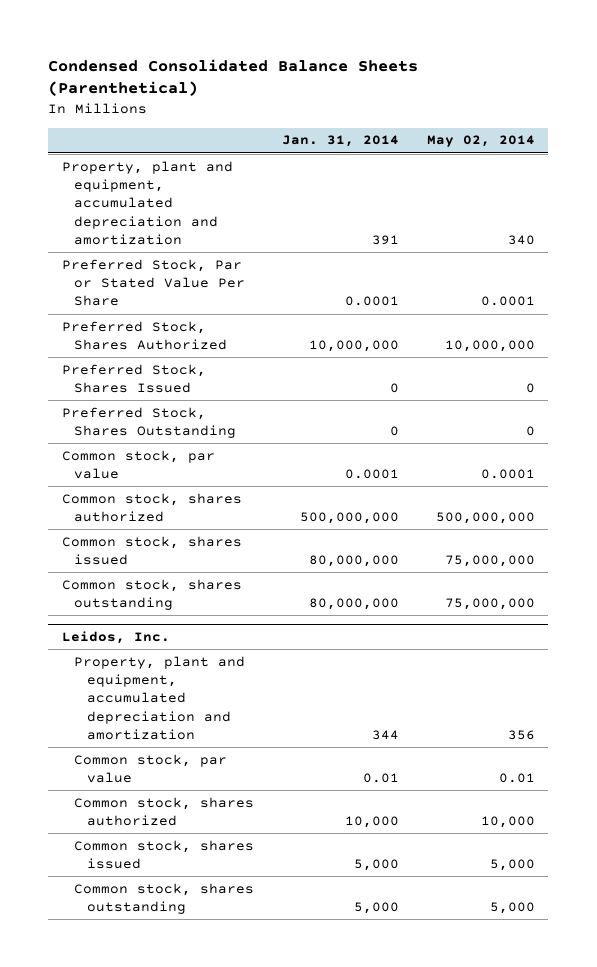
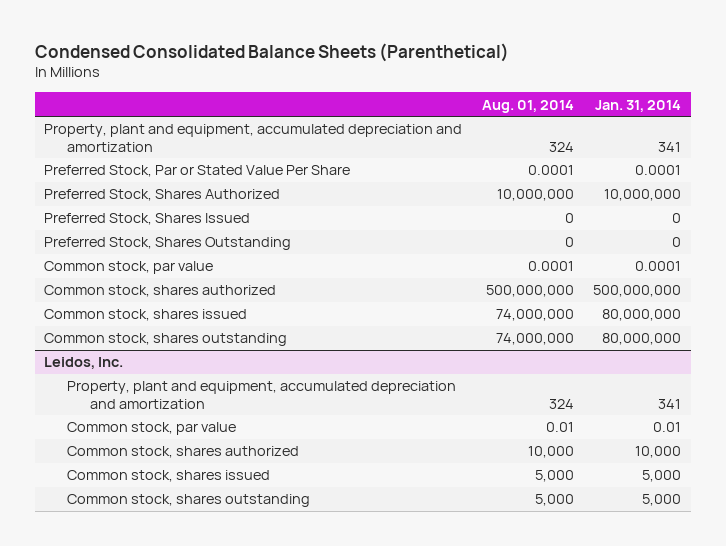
[426,135,535,148] May 02, 2014 -> none
none -> [481,99,574,113] Aug. 01, 2014
[371,235,399,246] 391 -> [658,141,682,152] 341
[371,730,399,741] 344 -> [658,398,682,409] 341

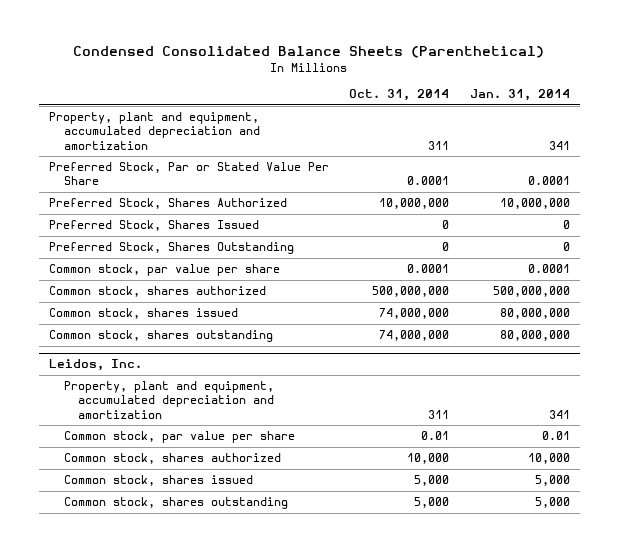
[481,99,574,113] Aug. 01, 2014 -> none
none -> [349,89,450,102] Oct. 31, 2014
[44,261,214,275] Common stock, par value -> [48,264,280,277] Common stock, par value per share
[67,422,237,436] Common stock, par value -> [63,431,295,444] Common stock, par value per share

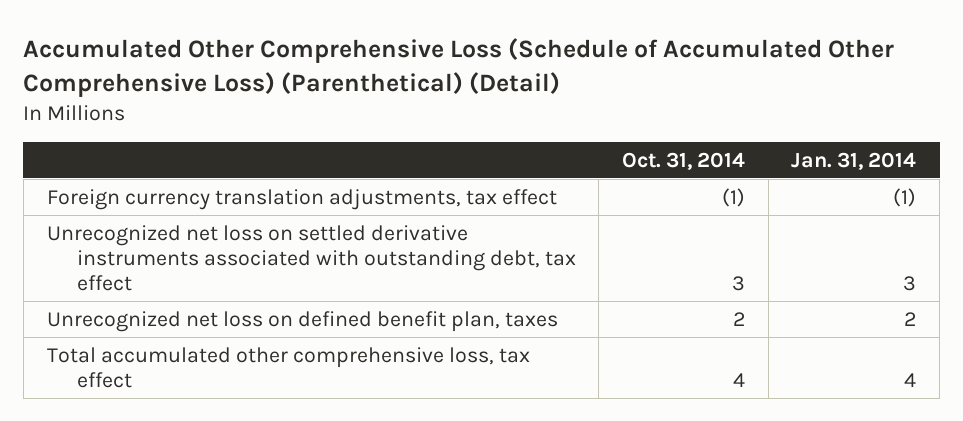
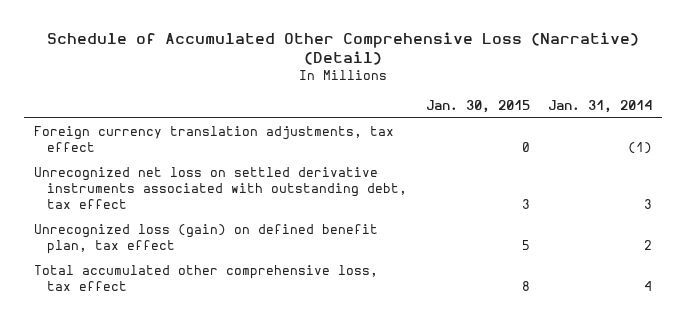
[23,38,895,98] Accumulated Other Comprehensive Loss (Schedule of Accumulated Other Comprehensive Loss) (Parenthetical) (Detail) -> [47,31,640,66] Schedule of Accumulated Other Comprehensive Loss (Narrative) (Detail)
[622,151,746,170] Oct. 31, 2014 -> none
none -> [425,99,530,113] Jan. 30, 2015
[46,310,558,332] Unrecognized net loss on defined benefit plan, taxes -> [33,224,378,255] Unrecognized loss (gain) on defined benefit plan, tax effect

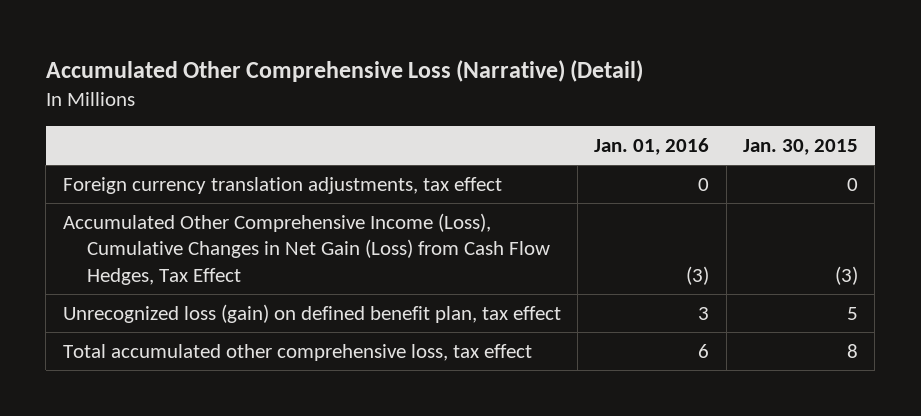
[47,31,640,66] Schedule of Accumulated Other Comprehensive Loss (Narrative) (Detail) -> [45,59,643,82] Accumulated Other Comprehensive Loss (Narrative) (Detail)
[548,99,653,113] Jan. 31, 2014 -> none
none -> [594,137,710,155] Jan. 01, 2016
[33,167,408,209] Unrecognized net loss on settled derivative instruments associated with outstanding debt, tax effect -> none
none -> [62,212,551,285] Accumulated Other Comprehensive Income (Loss), Cumulative Changes in Net Gain (Loss) from Cash Flow Hedges, Tax Effect

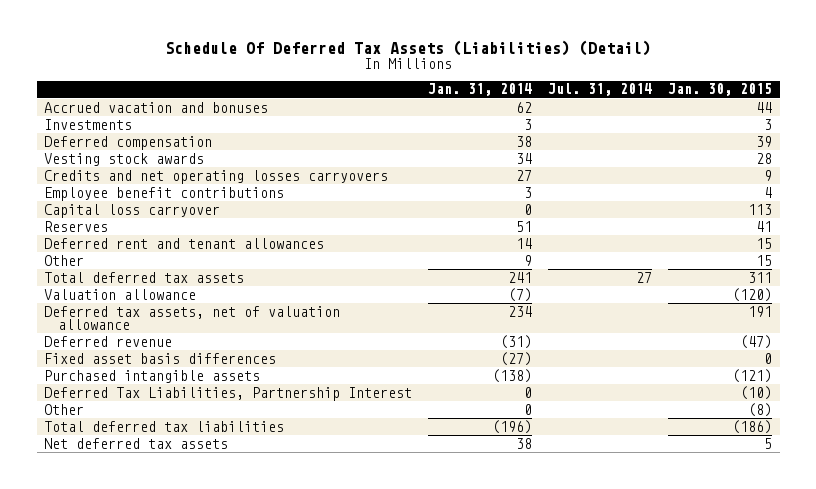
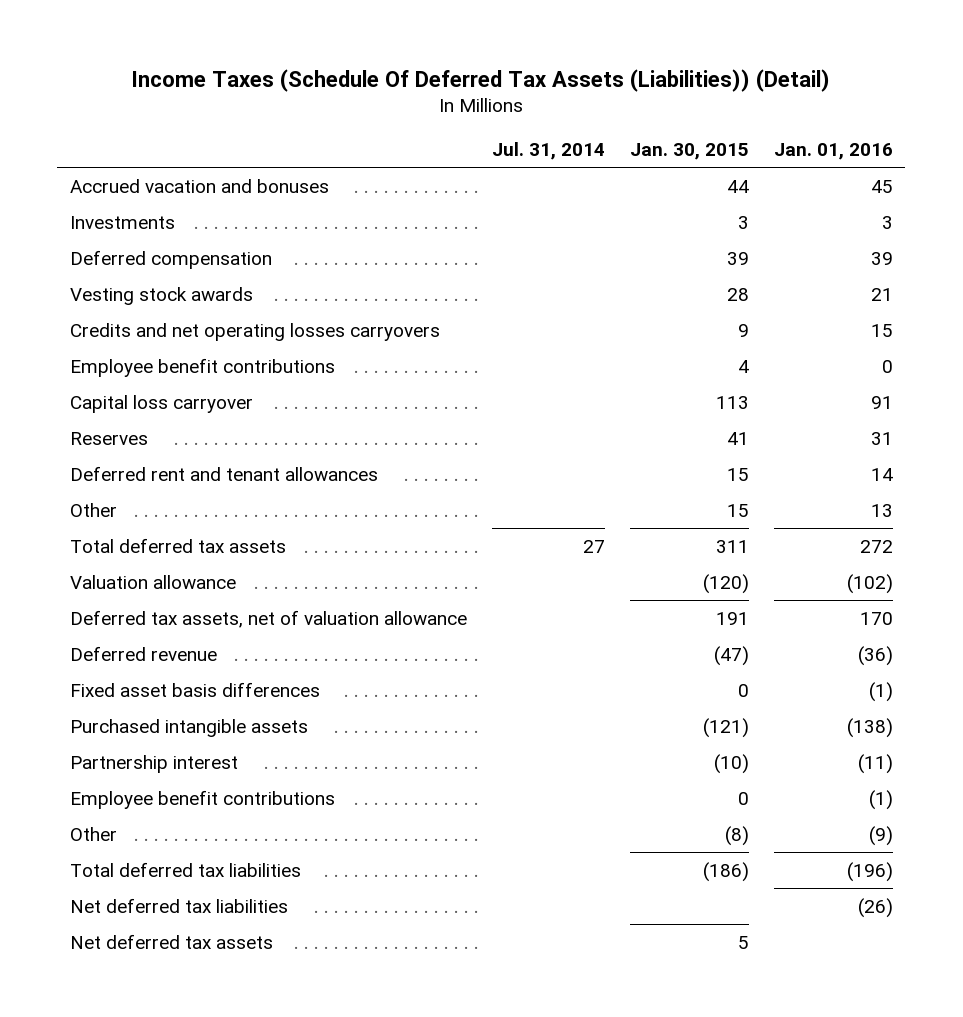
[165,40,652,57] Schedule Of Deferred Tax Assets (Liabilities) (Detail) -> [131,68,831,92] Income Taxes (Schedule Of Deferred Tax Assets (Liabilities)) (Detail)
[428,83,533,97] Jan. 31, 2014 -> none
none -> [773,143,893,161] Jan. 01, 2016
[44,386,413,401] Deferred Tax Liabilities, Partnership Interest -> [69,754,238,773] Partnership interest
none -> [69,789,335,809] Employee benefit contributions
none -> [69,897,288,913] Net deferred tax liabilities

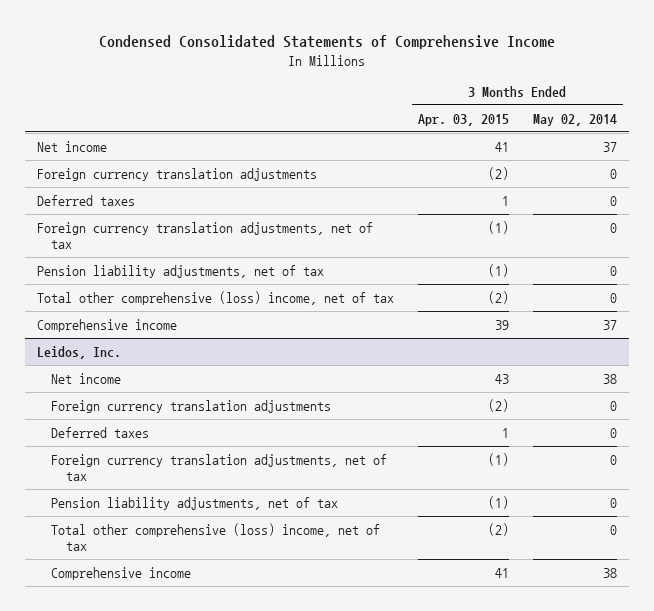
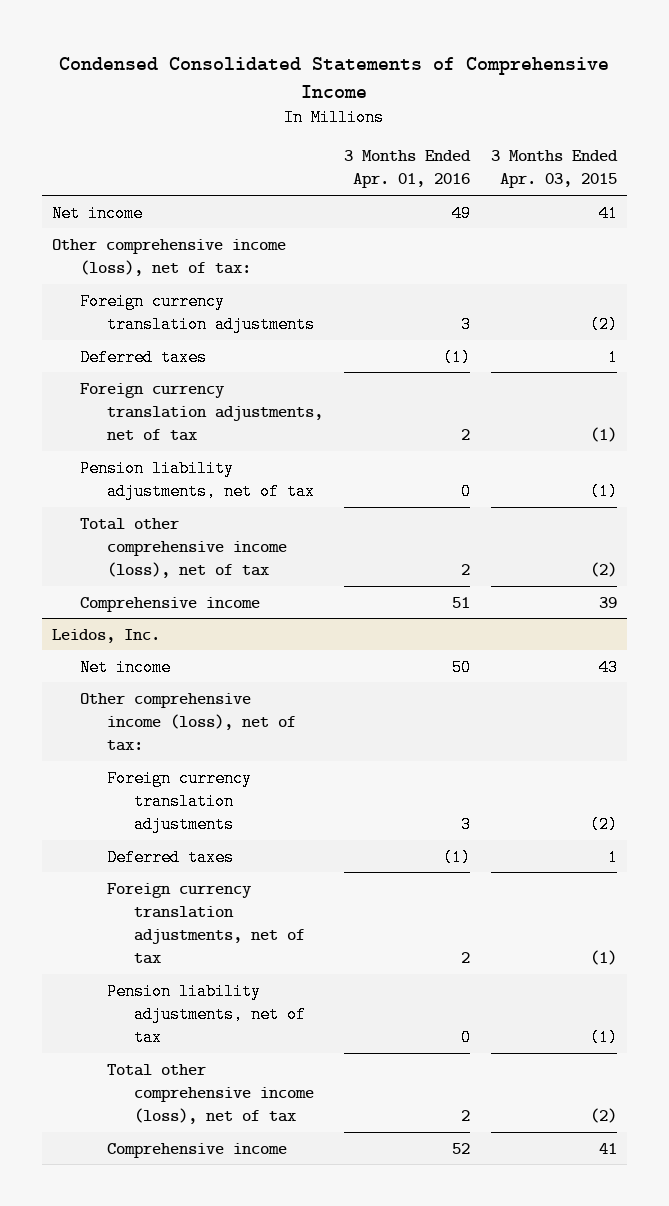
[532,113,617,126] May 02, 2014 -> none
none -> [343,150,471,189] 3 Months Ended Apr. 01, 2016
none -> [52,238,287,276] Other comprehensive income (loss), net of tax:
[37,290,395,305] Total other comprehensive (loss) income, net of tax -> [79,517,287,578] Total other comprehensive income (loss), net of tax
none -> [79,692,296,751] Other comprehensive income (loss), net of tax:
[51,522,381,552] Total other comprehensive (loss) income, net of tax -> [106,1063,314,1124] Total other comprehensive income (loss), net of tax

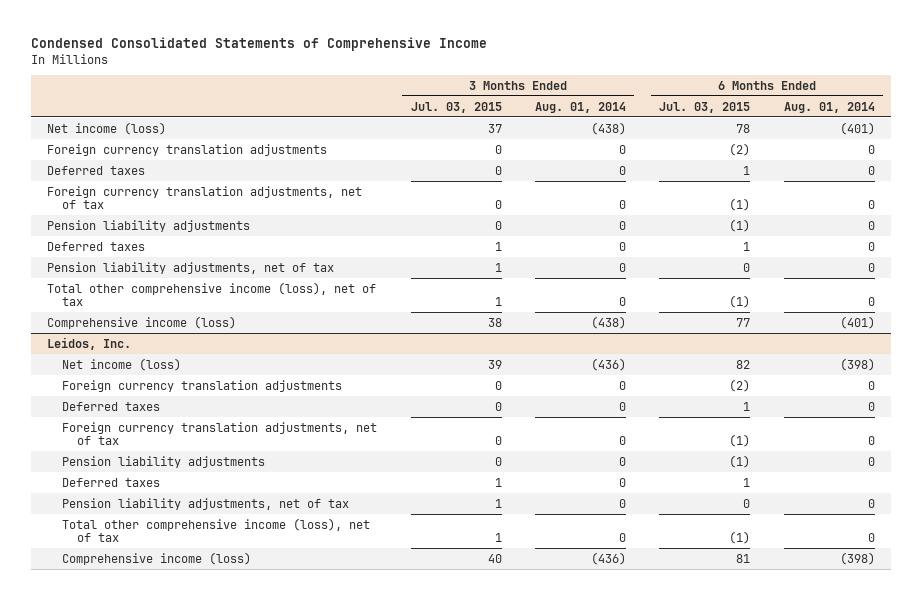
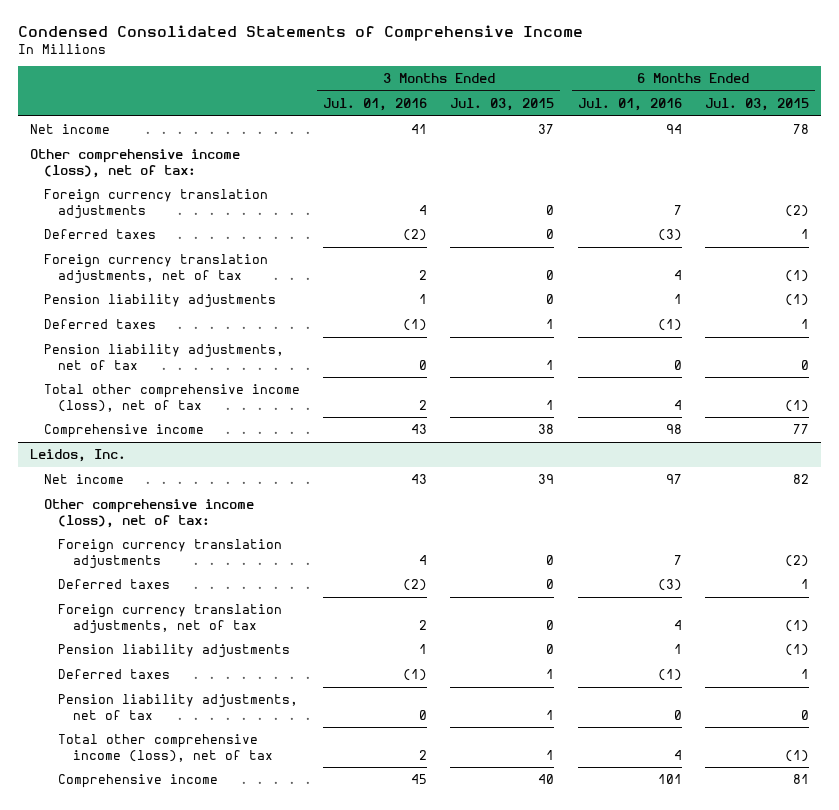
[535,101,627,113] Aug. 01, 2014 -> none
[783,101,875,113] Aug. 01, 2014 -> none
none -> [323,98,428,112] Jul. 01, 2016
none -> [577,98,682,112] Jul. 01, 2016
[47,121,167,135] Net income (loss) -> [29,124,110,135] Net income
none -> [29,149,240,178] Other comprehensive income (loss), net of tax:
[47,315,237,329] Comprehensive income (loss) -> [43,424,204,439] Comprehensive income
[62,357,182,371] Net income (loss) -> [43,474,124,485] Net income
none -> [43,499,254,528] Other comprehensive income (loss), net of tax:
[62,551,252,565] Comprehensive income (loss) -> [58,774,219,789] Comprehensive income

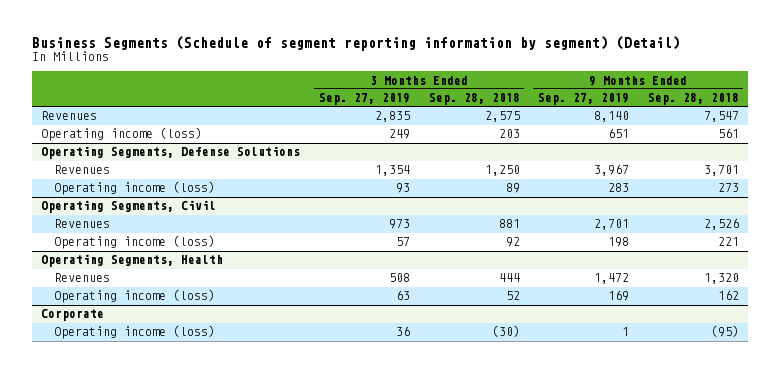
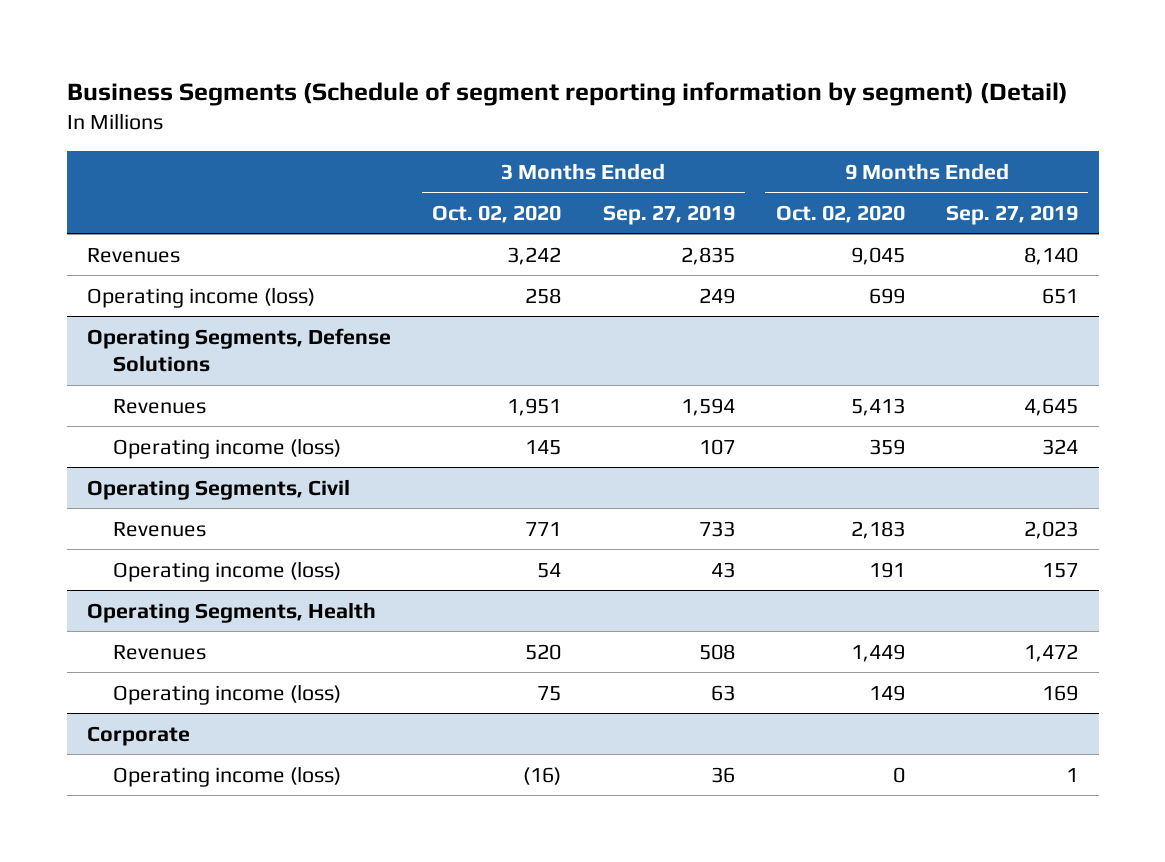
[428,93,520,106] Sep. 28, 2018 -> none
[647,93,739,106] Sep. 28, 2018 -> none
none -> [432,204,562,223] Oct. 02, 2020
none -> [775,204,905,223] Oct. 02, 2020
[374,165,410,177] 1,354 -> [680,397,735,416] 1,594
[594,164,630,177] 3,967 -> [1023,397,1078,416] 4,645
[395,183,410,194] 93 -> [698,438,735,455] 107
[608,183,630,193] 283 -> [1041,438,1078,455] 324
[388,219,410,230] 973 -> [698,520,735,537] 733
[594,219,630,231] 2,701 -> [1023,520,1078,539] 2,023
[395,237,410,247] 57 -> [710,561,735,578] 43
[608,237,630,248] 198 -> [1041,562,1078,578] 157

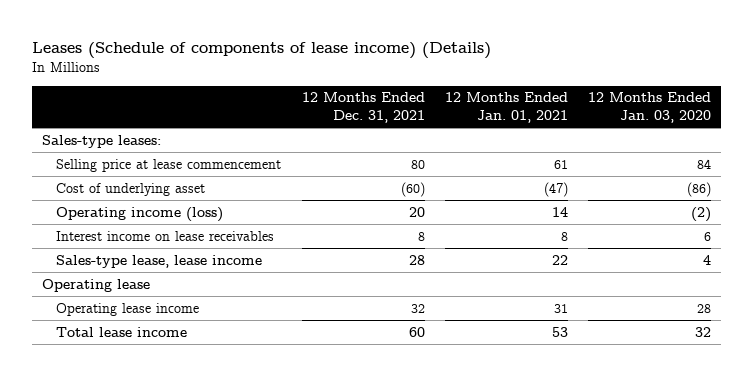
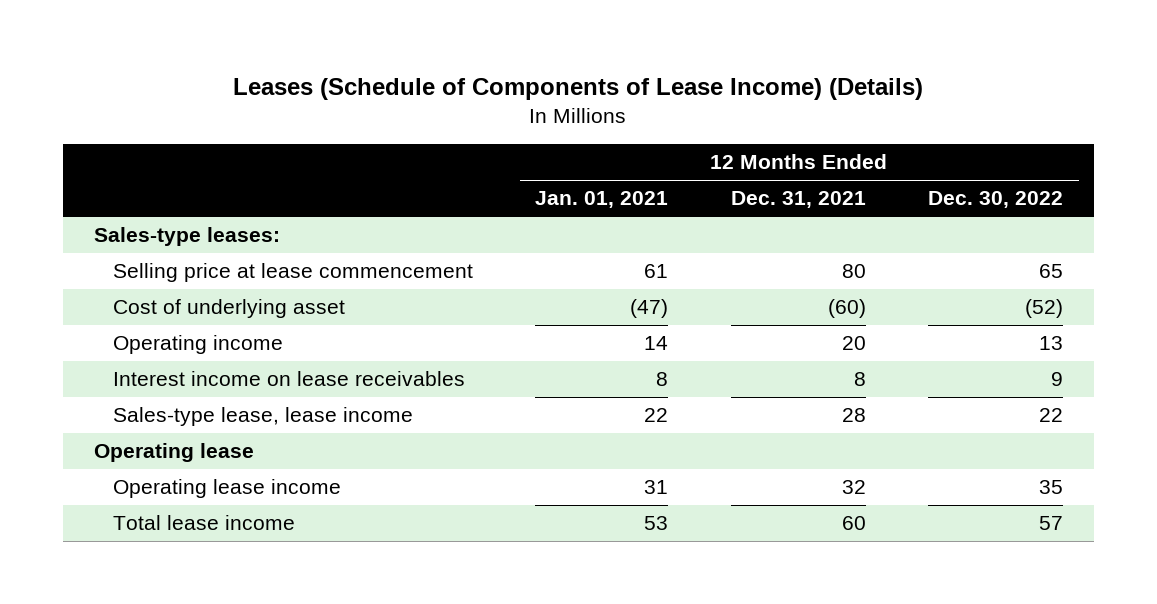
[31,42,491,60] Leases (Schedule of components of lease income) (Details) -> [233,77,924,100] Leases (Schedule of Components of Lease Income) (Details)
[588,92,712,124] 12 Months Ended Jan. 03, 2020 -> none
none -> [927,191,1063,209] Dec. 30, 2022
[56,206,224,222] Operating income (loss) -> [113,335,284,355] Operating income

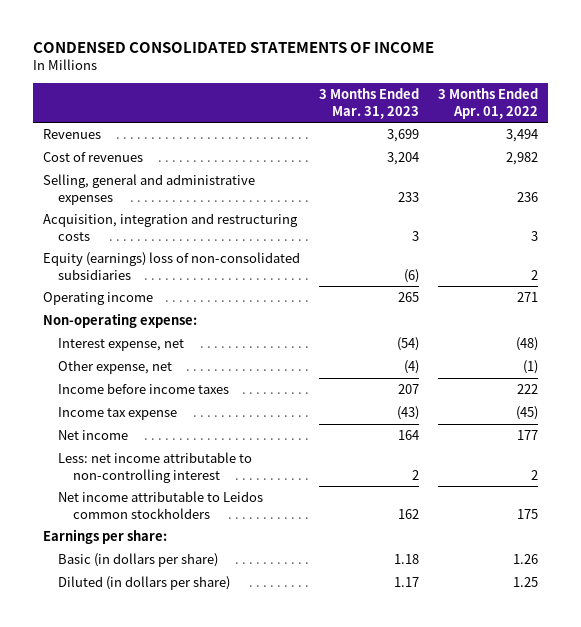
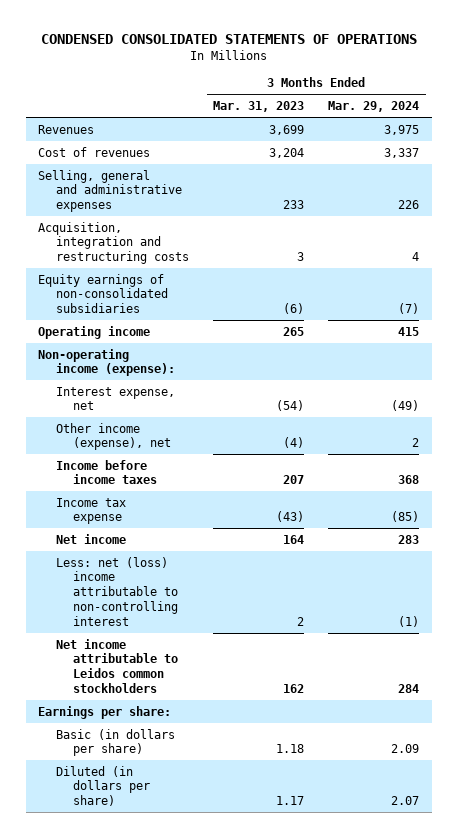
[32,41,434,53] CONDENSED CONSOLIDATED STATEMENTS OF INCOME -> [40,34,417,45] CONDENSED CONSOLIDATED STATEMENTS OF OPERATIONS
[438,88,539,119] 3 Months Ended Apr. 01, 2022 -> none
none -> [328,101,420,113] Mar. 29, 2024
[42,252,300,280] Equity (earnings) loss of non-consolidated subsidiaries -> [38,273,168,314] Equity earnings of non-consolidated subsidiaries
[42,313,197,329] Non-operating expense: -> [38,348,175,377] Non-operating income (expense):
[57,360,172,375] Other expense, net -> [55,422,172,451] Other income (expense), net
[57,452,252,483] Less: net income attributable to non-controlling interest -> [55,556,179,627] Less: net (loss) income attributable to non-controlling interest

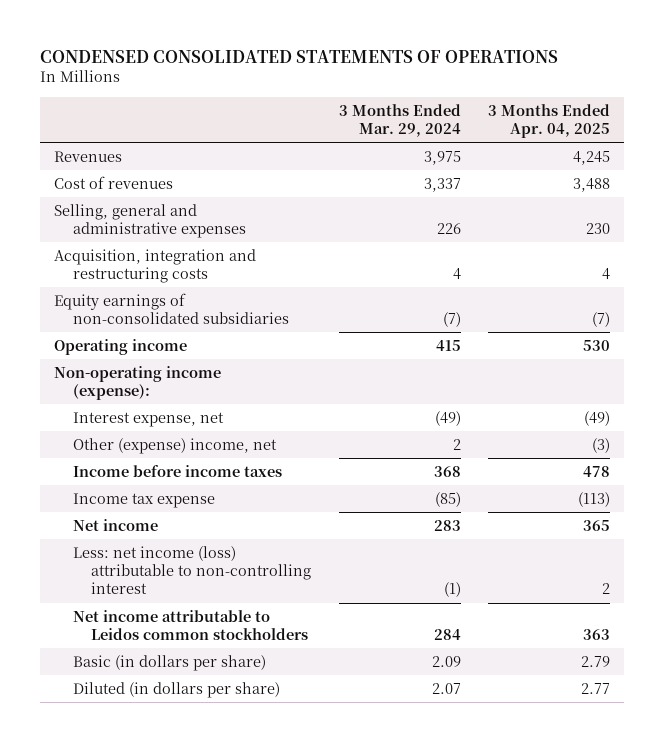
[213,101,305,113] Mar. 31, 2023 -> none
none -> [488,103,611,139] 3 Months Ended Apr. 04, 2025
[55,422,172,451] Other income (expense), net -> [72,438,277,455] Other (expense) income, net
[55,556,179,627] Less: net (loss) income attributable to non-controlling interest -> [72,546,312,595] Less: net income (loss) attributable to non-controlling interest
[38,705,172,719] Earnings per share: -> none

